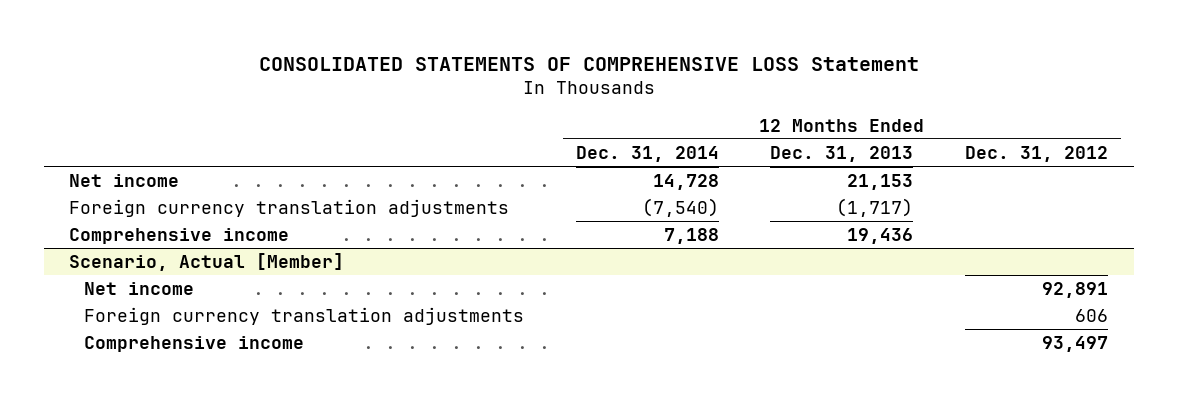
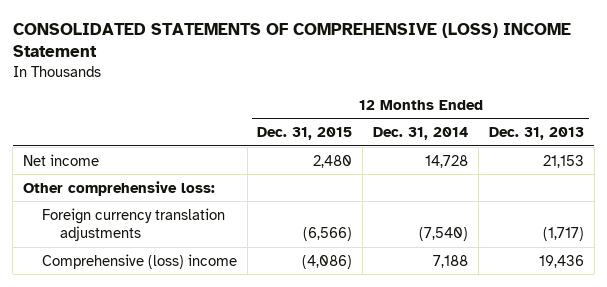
[258,56,919,71] CONSOLIDATED STATEMENTS OF COMPREHENSIVE LOSS Statement -> [12,23,571,58] CONSOLIDATED STATEMENTS OF COMPREHENSIVE (LOSS) INCOME Statement
[965,146,1109,163] Dec. 31, 2012 -> none
none -> [257,126,353,140] Dec. 31, 2015
none -> [23,180,216,196] Other comprehensive loss:
[69,253,345,272] Scenario, Actual [Member] -> none
[83,282,194,296] Net income -> none
[83,307,524,326] Foreign currency translation adjustments -> none
[83,336,304,353] Comprehensive income -> none
[69,228,290,245] Comprehensive income -> [41,253,237,269] Comprehensive (loss) income

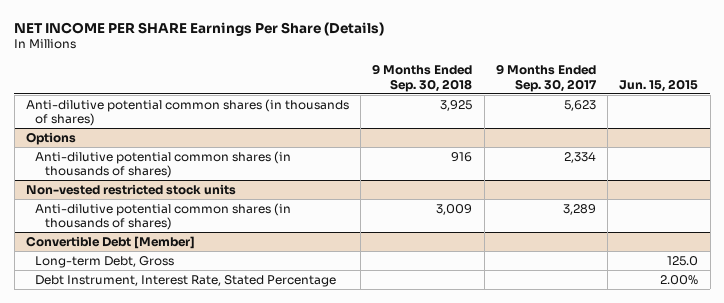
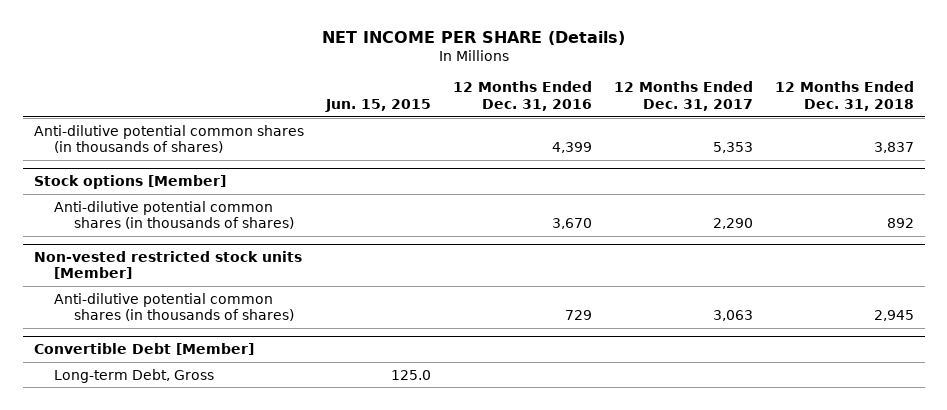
[14,21,385,36] NET INCOME PER SHARE Earnings Per Share (Details) -> [321,31,625,46] NET INCOME PER SHARE (Details)
[372,64,473,92] 9 Months Ended Sep. 30, 2018 -> none
[495,64,597,92] 9 Months Ended Sep. 30, 2017 -> none
none -> [452,81,592,111] 12 Months Ended Dec. 31, 2016
none -> [613,81,753,111] 12 Months Ended Dec. 31, 2017
none -> [774,81,914,111] 12 Months Ended Dec. 31, 2018
[25,131,76,145] Options -> [33,174,226,189] Stock options [Member]
[25,183,236,195] Non-vested restricted stock units -> [33,250,302,280] Non-vested restricted stock units [Member]
[35,274,337,287] Debt Instrument, Interest Rate, Stated Percentage -> none

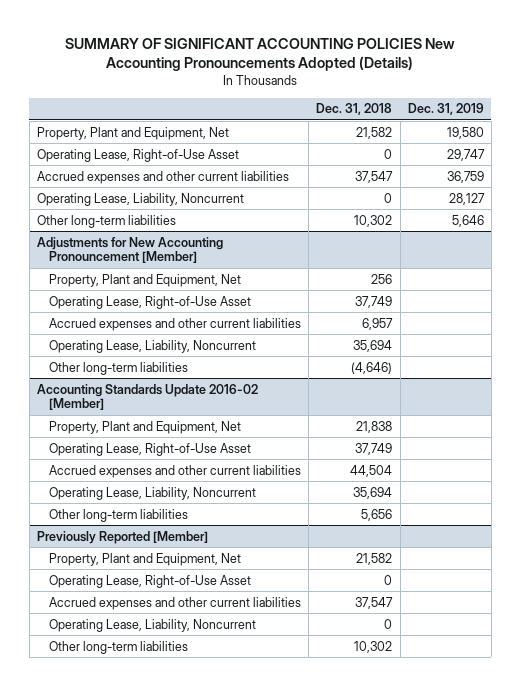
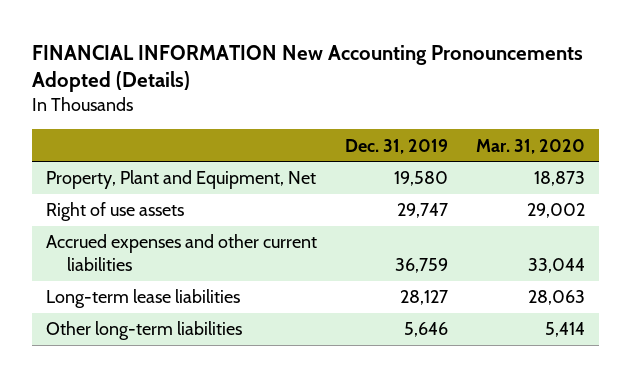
[65,37,456,72] SUMMARY OF SIGNIFICANT ACCOUNTING POLICIES New Accounting Pronouncements Adopted (Details) -> [31,44,583,93] FINANCIAL INFORMATION New Accounting Pronouncements Adopted (Details)
[316,103,393,116] Dec. 31, 2018 -> none
none -> [476,138,586,154] Mar. 31, 2020
[36,148,239,162] Operating Lease, Right-of-Use Asset -> [45,202,184,222] Right of use assets
[36,192,244,206] Operating Lease, Liability, Noncurrent -> [45,289,240,309] Long-term lease liabilities
[36,236,223,264] Adjustments for New Accounting Pronouncement [Member] -> none
[49,273,242,287] Property, Plant and Equipment, Net -> none
[49,295,252,309] Operating Lease, Right-of-Use Asset -> none
[49,317,302,331] Accrued expenses and other current liabilities -> none
[49,339,257,353] Operating Lease, Liability, Noncurrent -> none
[49,361,189,375] Other long-term liabilities -> none
[36,383,258,411] Accounting Standards Update 2016-02 [Member] -> none
[49,420,242,434] Property, Plant and Equipment, Net -> none
[49,442,252,456] Operating Lease, Right-of-Use Asset -> none
[49,464,302,478] Accrued expenses and other current liabilities -> none
[49,486,257,500] Operating Lease, Liability, Noncurrent -> none
[49,508,189,522] Other long-term liabilities -> none
[36,530,208,544] Previously Reported [Member] -> none
[49,552,242,566] Property, Plant and Equipment, Net -> none
[49,574,252,588] Operating Lease, Right-of-Use Asset -> none
[49,596,302,610] Accrued expenses and other current liabilities -> none
[49,618,257,632] Operating Lease, Liability, Noncurrent -> none
[49,640,189,654] Other long-term liabilities -> none

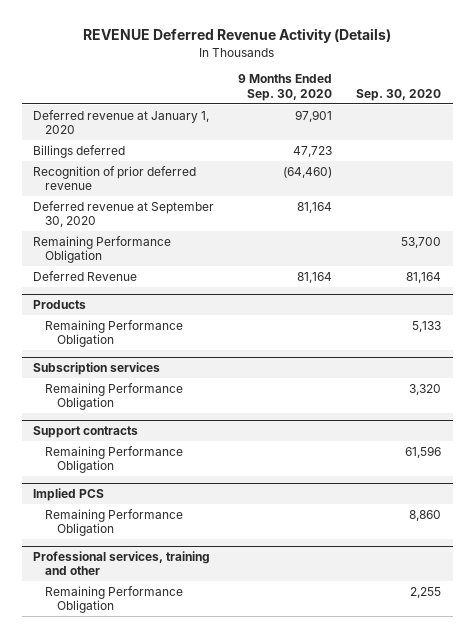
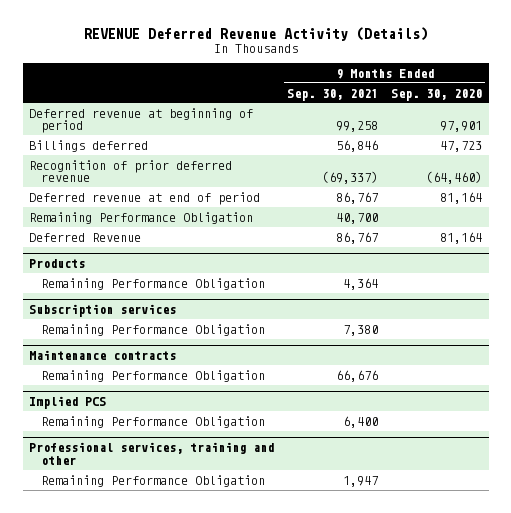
[355,88,441,101] Sep. 30, 2020 -> none
none -> [287,88,379,101] Sep. 30, 2021
[33,109,210,135] Deferred revenue at January 1, 2020 -> [29,107,254,134] Deferred revenue at beginning of period
[33,200,215,228] Deferred revenue at September 30, 2020 -> [29,191,261,205] Deferred revenue at end of period
[33,425,139,438] Support contracts -> [29,350,177,361] Maintenance contracts

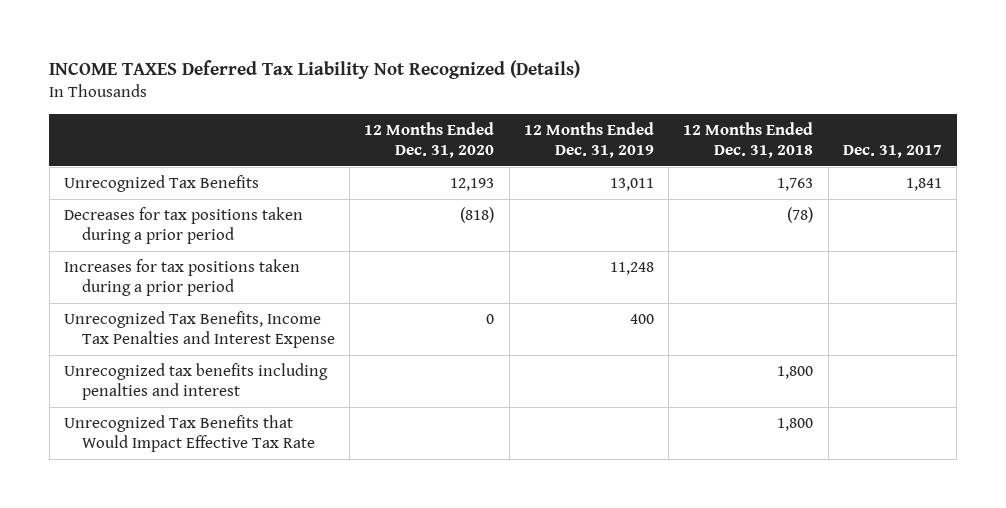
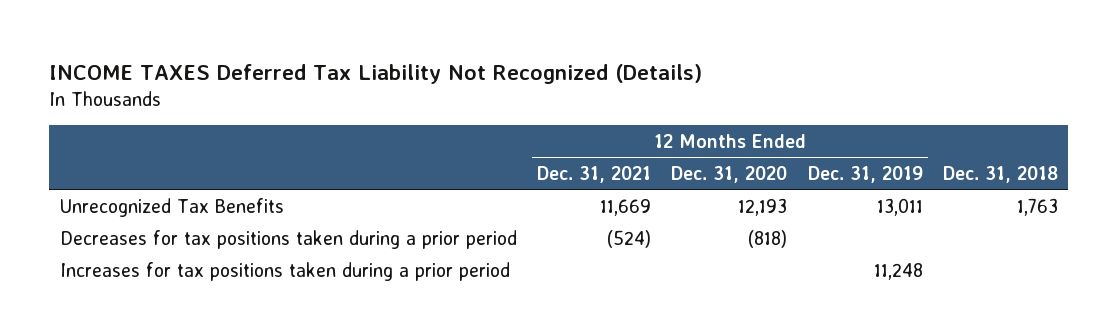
[683,122,814,158] 12 Months Ended Dec. 31, 2018 -> none
[842,144,942,158] Dec. 31, 2017 -> none
none -> [536,165,651,183] Dec. 31, 2021
none -> [942,165,1058,183] Dec. 31, 2018
[63,311,335,348] Unrecognized Tax Benefits, Income Tax Penalties and Interest Expense -> none
[63,363,328,400] Unrecognized tax benefits including penalties and interest -> none
[63,415,315,452] Unrecognized Tax Benefits that Would Impact Effective Tax Rate -> none

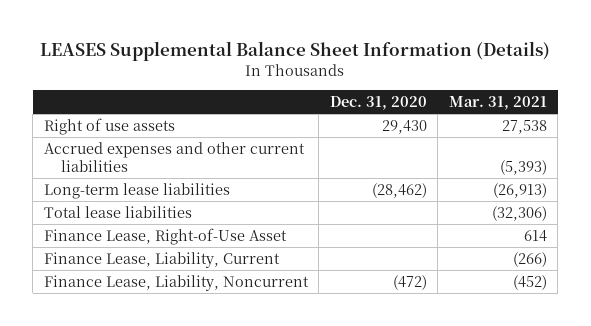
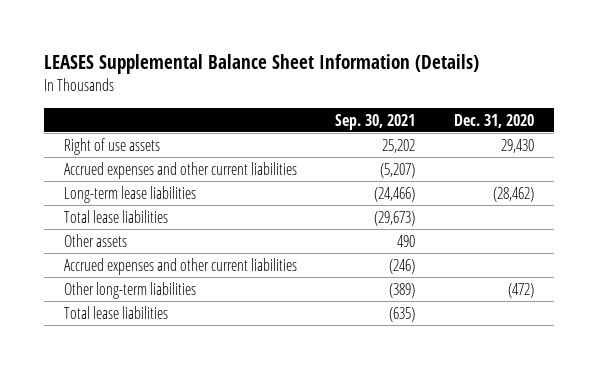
[448,96,547,111] Mar. 31, 2021 -> none
none -> [335,113,416,130] Sep. 30, 2021
[43,227,287,245] Finance Lease, Right-of-Use Asset -> [63,233,127,247] Other assets
[43,251,280,268] Finance Lease, Liability, Current -> [63,257,297,275] Accrued expenses and other current liabilities
[43,274,309,291] Finance Lease, Liability, Noncurrent -> [63,281,196,299] Other long-term liabilities
none -> [63,305,168,319] Total lease liabilities

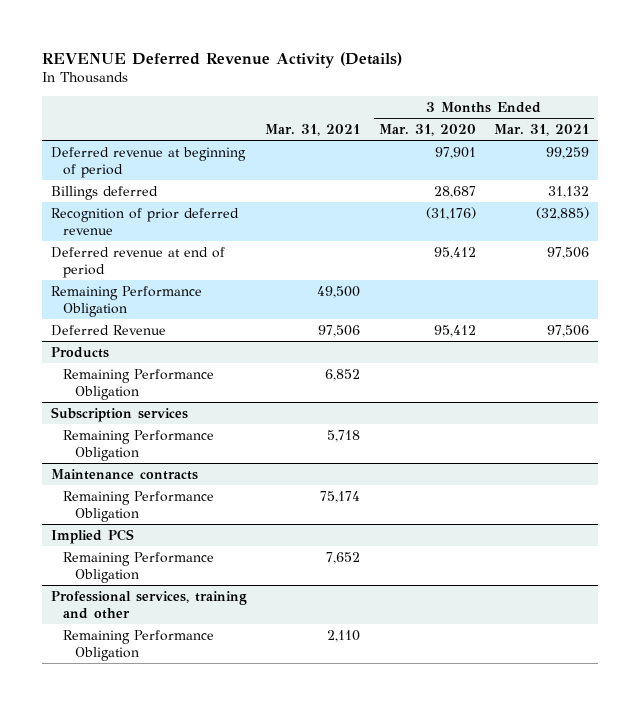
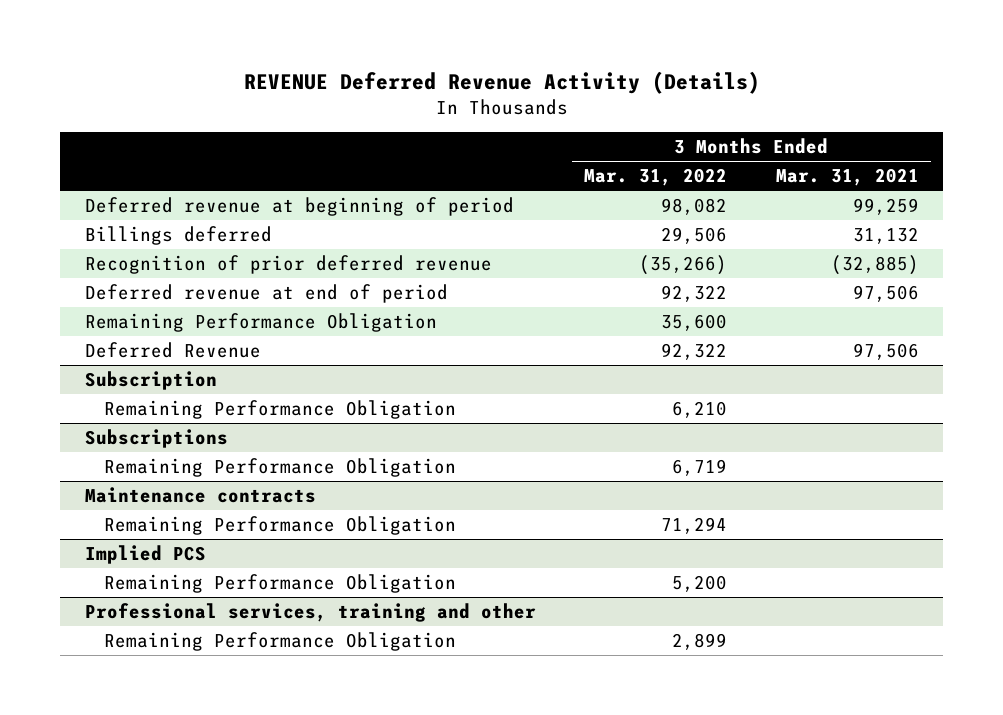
[265,124,361,137] Mar. 31, 2021 -> none
[378,124,476,137] Mar. 31, 2020 -> none
none -> [584,168,728,187] Mar. 31, 2022
[51,346,110,358] Products -> [84,370,217,390] Subscription
[51,406,189,422] Subscription services -> [84,428,228,448] Subscriptions

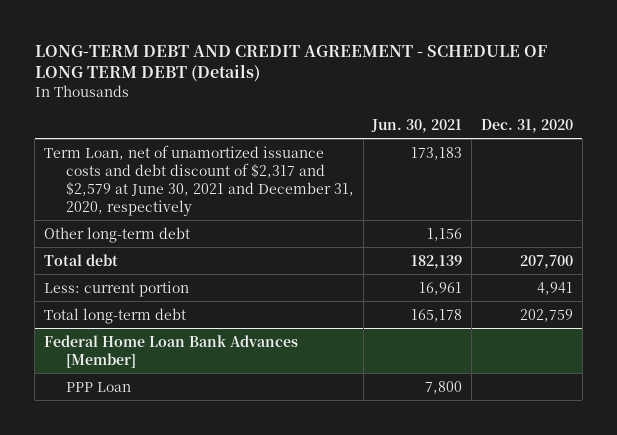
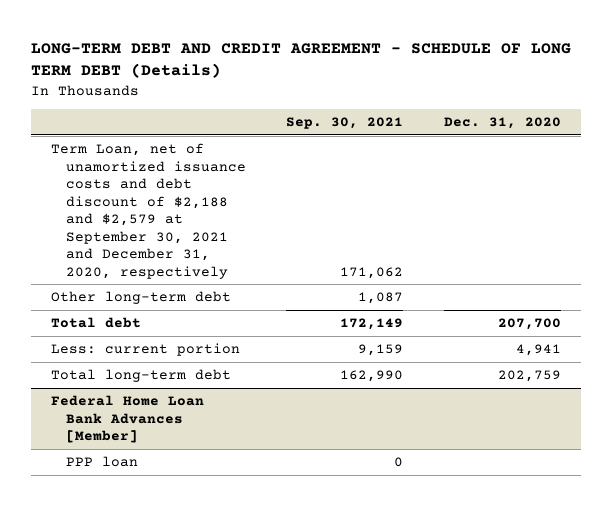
[371,119,463,134] Jun. 30, 2021 -> none
none -> [286,117,404,130] Sep. 30, 2021
[43,144,354,216] Term Loan, net of unamortized issuance costs and debt discount of $2,317 and $2,579 at June 30, 2021 and December 31, 2020, respectively -> [50,142,246,279] Term Loan, net of unamortized issuance costs and debt discount of $2,188 and $2,579 at September 30, 2021 and December 31, 2020, respectively
[65,381,131,392] PPP Loan -> [65,455,138,467] PPP loan

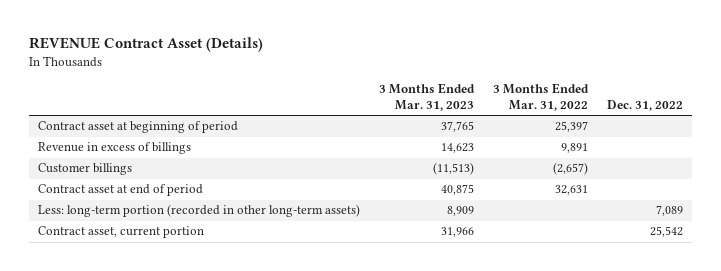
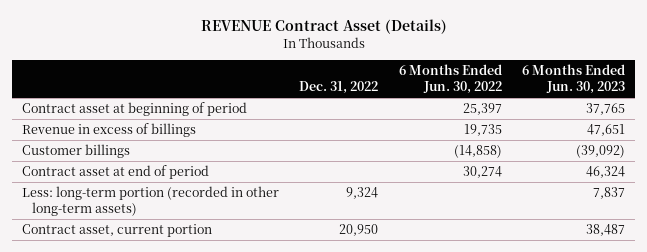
[378,83,475,111] 3 Months Ended Mar. 31, 2023 -> none
[492,83,589,111] 3 Months Ended Mar. 31, 2022 -> none
none -> [398,64,502,95] 6 Months Ended Jun. 30, 2022
none -> [522,64,626,95] 6 Months Ended Jun. 30, 2023
[655,205,683,217] 7,089 -> [346,187,379,200] 9,324
[649,226,683,238] 25,542 -> [339,224,379,237] 20,950

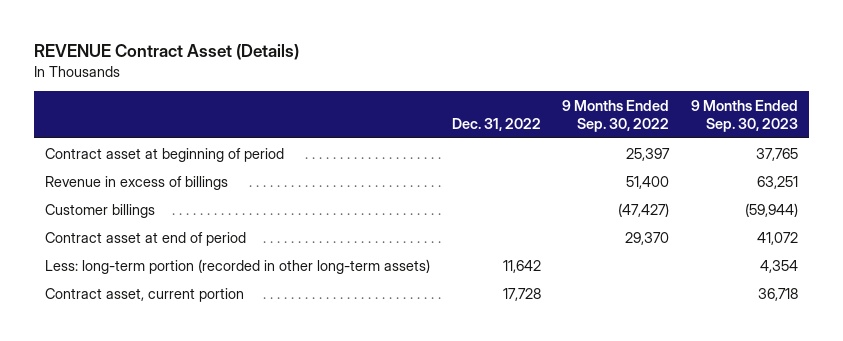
[398,64,502,95] 6 Months Ended Jun. 30, 2022 -> none
[522,64,626,95] 6 Months Ended Jun. 30, 2023 -> none
none -> [562,99,670,132] 9 Months Ended Sep. 30, 2022
none -> [690,99,798,132] 9 Months Ended Sep. 30, 2023
[346,187,379,200] 9,324 -> [502,259,541,273] 11,642
[339,224,379,237] 20,950 -> [502,287,541,301] 17,728

